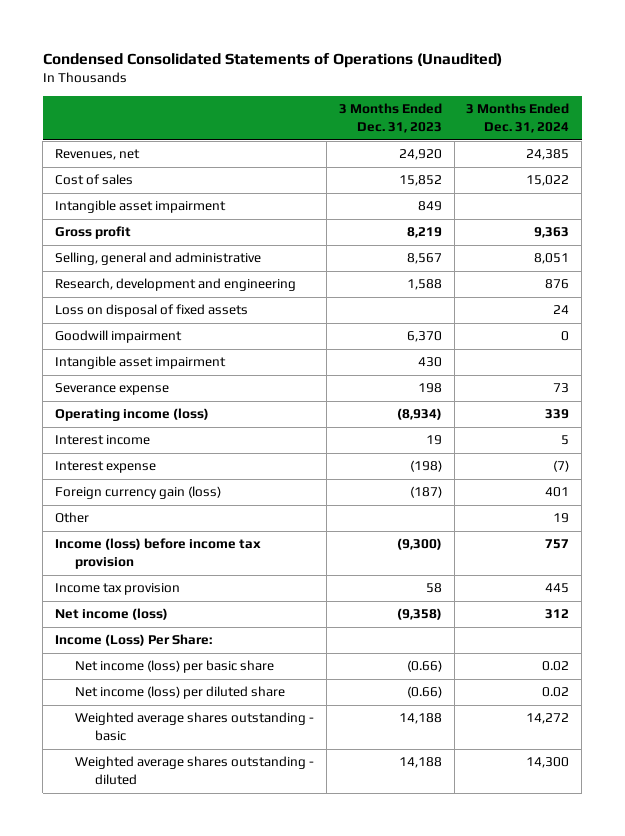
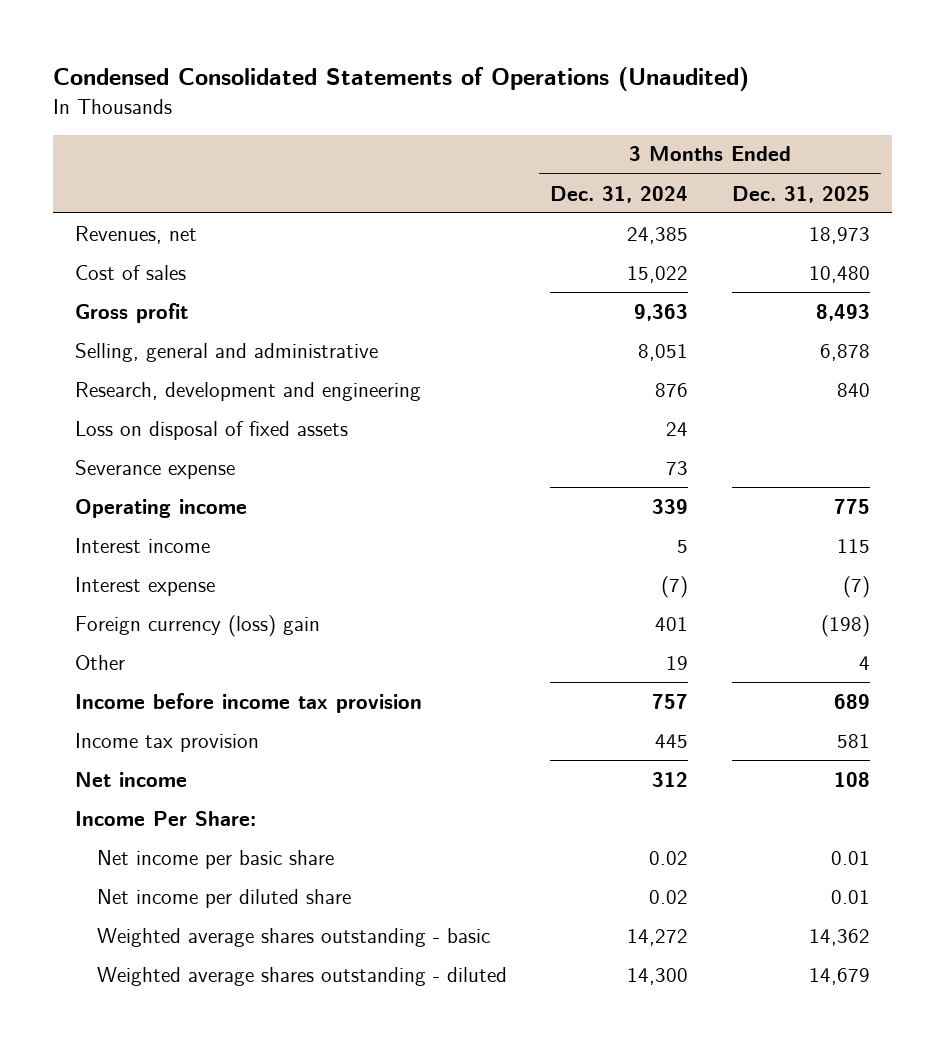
[338,103,442,133] 3 Months Ended Dec. 31, 2023 -> none
none -> [731,185,870,203] Dec. 31, 2025
[55,200,227,214] Intangible asset impairment -> none
[55,330,183,344] Goodwill impairment -> none
[55,356,227,370] Intangible asset impairment -> none
[55,408,210,422] Operating income (loss) -> [74,498,247,518] Operating income
[55,486,222,500] Foreign currency gain (loss) -> [74,614,320,637] Foreign currency (loss) gain
[55,538,262,569] Income (loss) before income tax provision -> [74,692,422,713] Income before income tax provision
[55,608,169,621] Net income (loss) -> [74,771,187,787] Net income
[55,634,213,647] Income (Loss) Per Share: -> [74,810,256,826] Income Per Share:
[74,660,274,674] Net income (loss) per basic share -> [96,849,334,869] Net income per basic share
[74,686,285,700] Net income (loss) per diluted share -> [96,888,351,908] Net income per diluted share

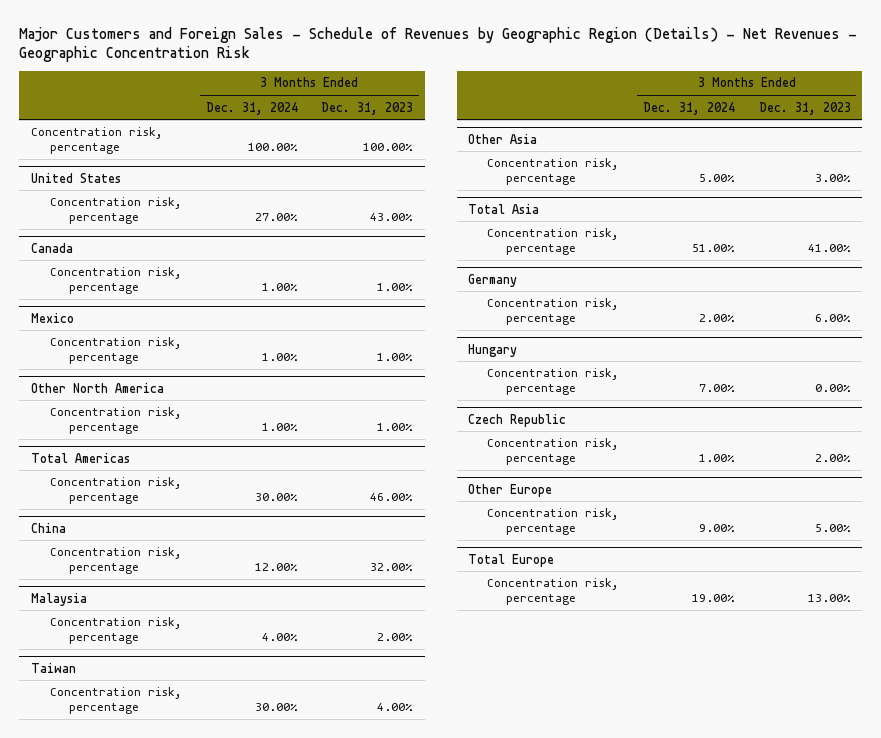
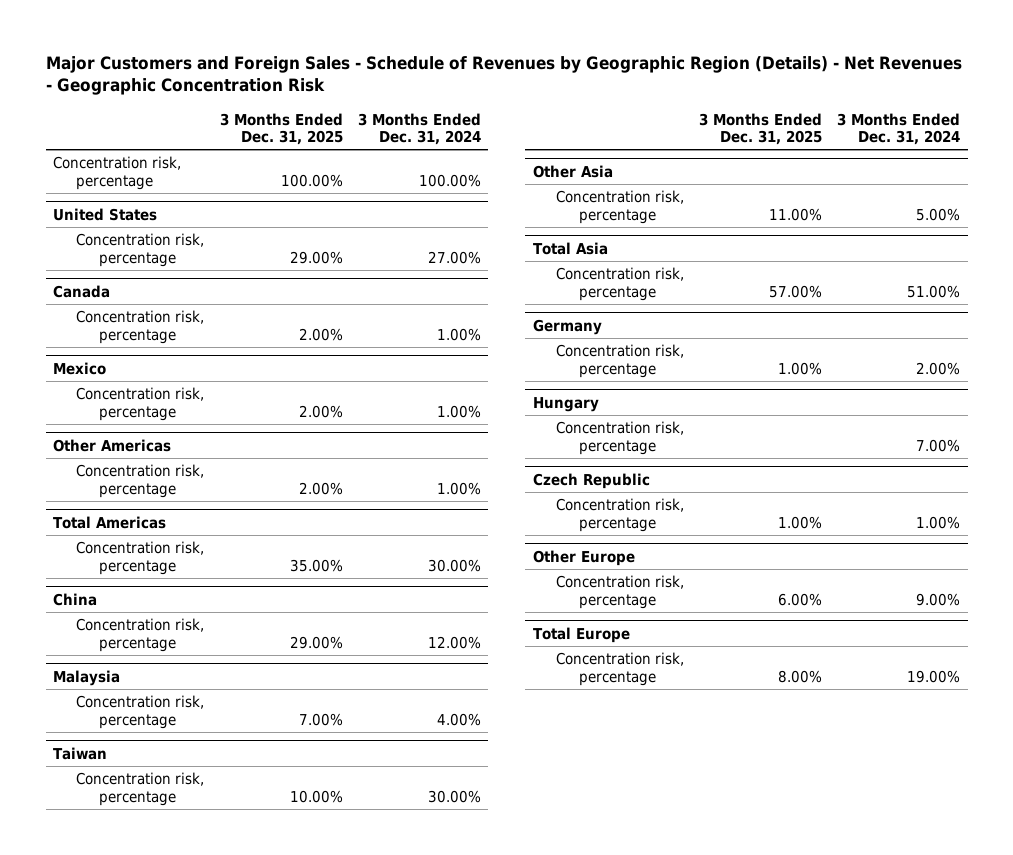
[321,101,414,115] 3 Months Ended Dec. 31, 2023 -> none
none -> [219,112,343,145] 3 Months Ended Dec. 31, 2025
[30,382,164,393] Other North America -> [53,438,172,452] Other Americas

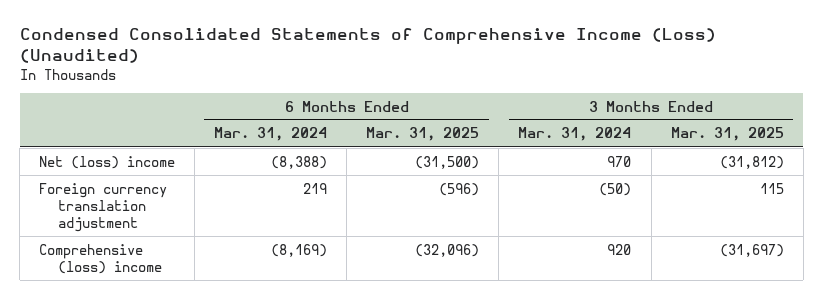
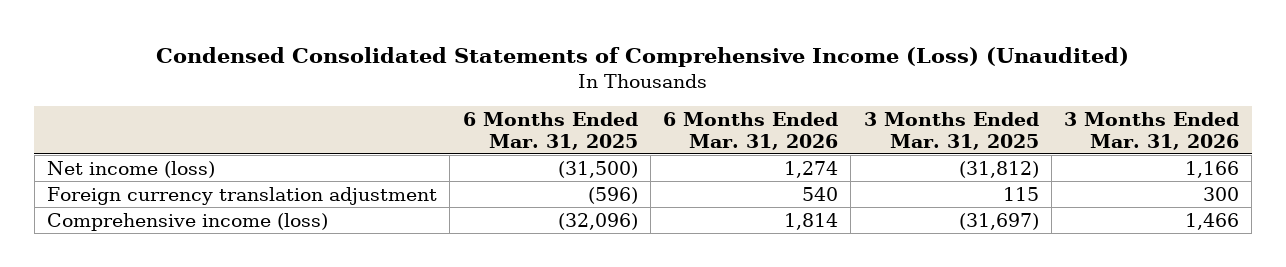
[214,127,328,142] Mar. 31, 2024 -> none
[518,127,632,142] Mar. 31, 2024 -> none
none -> [663,112,839,150] 6 Months Ended Mar. 31, 2026
none -> [1064,112,1240,150] 3 Months Ended Mar. 31, 2026
[39,155,176,169] Net (loss) income -> [47,160,216,178] Net income (loss)
[39,243,162,274] Comprehensive (loss) income -> [47,212,329,231] Comprehensive income (loss)

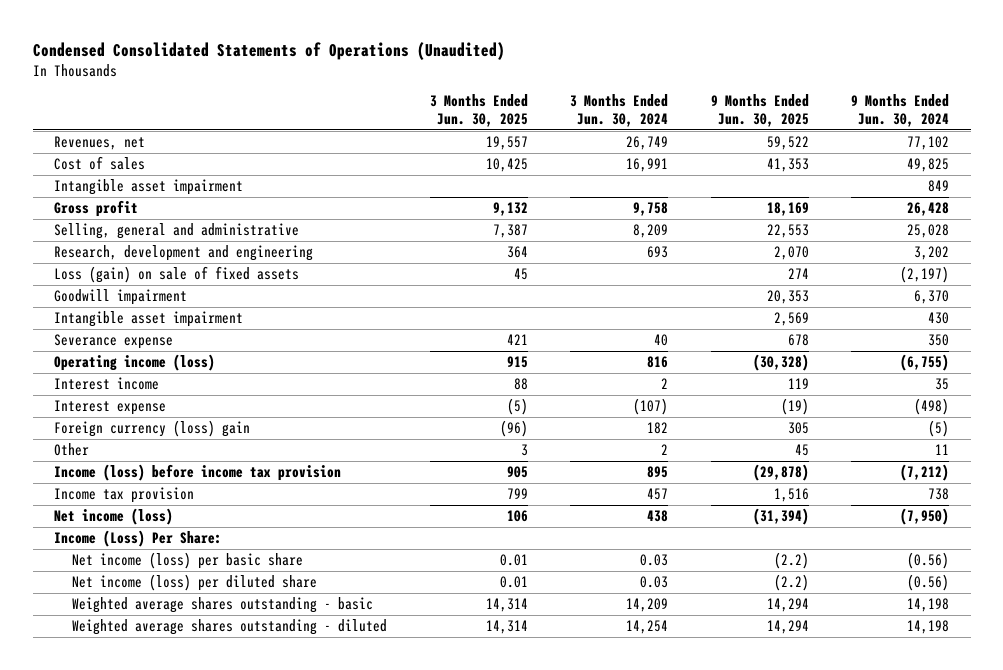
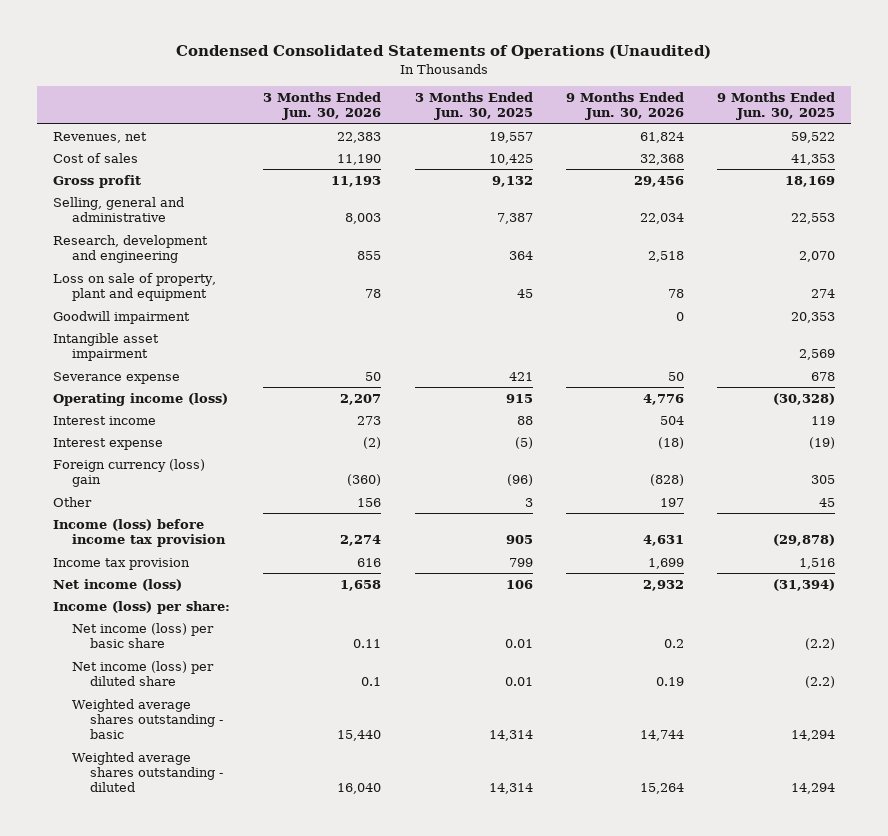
[570,94,669,128] 3 Months Ended Jun. 30, 2024 -> none
[851,94,950,128] 9 Months Ended Jun. 30, 2024 -> none
none -> [263,91,382,121] 3 Months Ended Jun. 30, 2026
none -> [565,91,684,121] 9 Months Ended Jun. 30, 2026
[54,179,244,196] Intangible asset impairment -> none
[54,266,300,284] Loss (gain) on sale of fixed assets -> [53,272,217,302] Loss on sale of property, plant and equipment
[54,530,223,548] Income (Loss) Per Share: -> [53,600,231,614] Income (loss) per share:

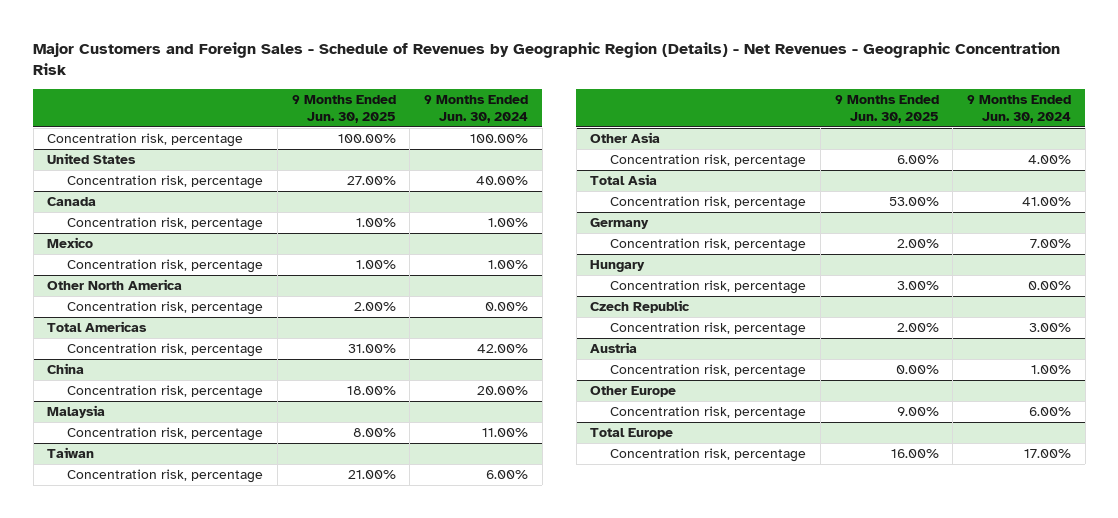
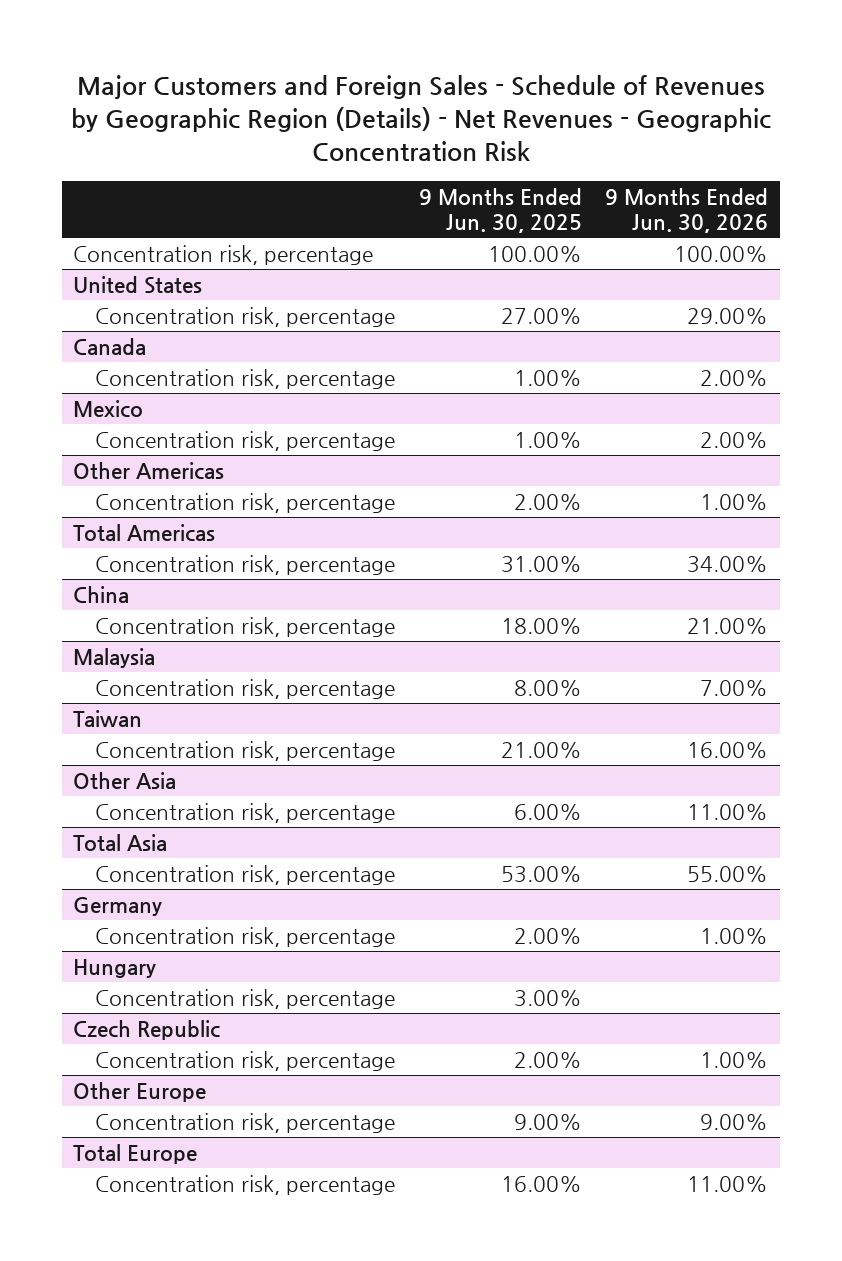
[424,94,529,123] 9 Months Ended Jun. 30, 2024 -> none
none -> [605,187,769,234] 9 Months Ended Jun. 30, 2026
[47,279,183,291] Other North America -> [73,461,225,480] Other Americas
[590,342,638,354] Austria -> none
[610,364,807,379] Concentration risk, percentage -> none

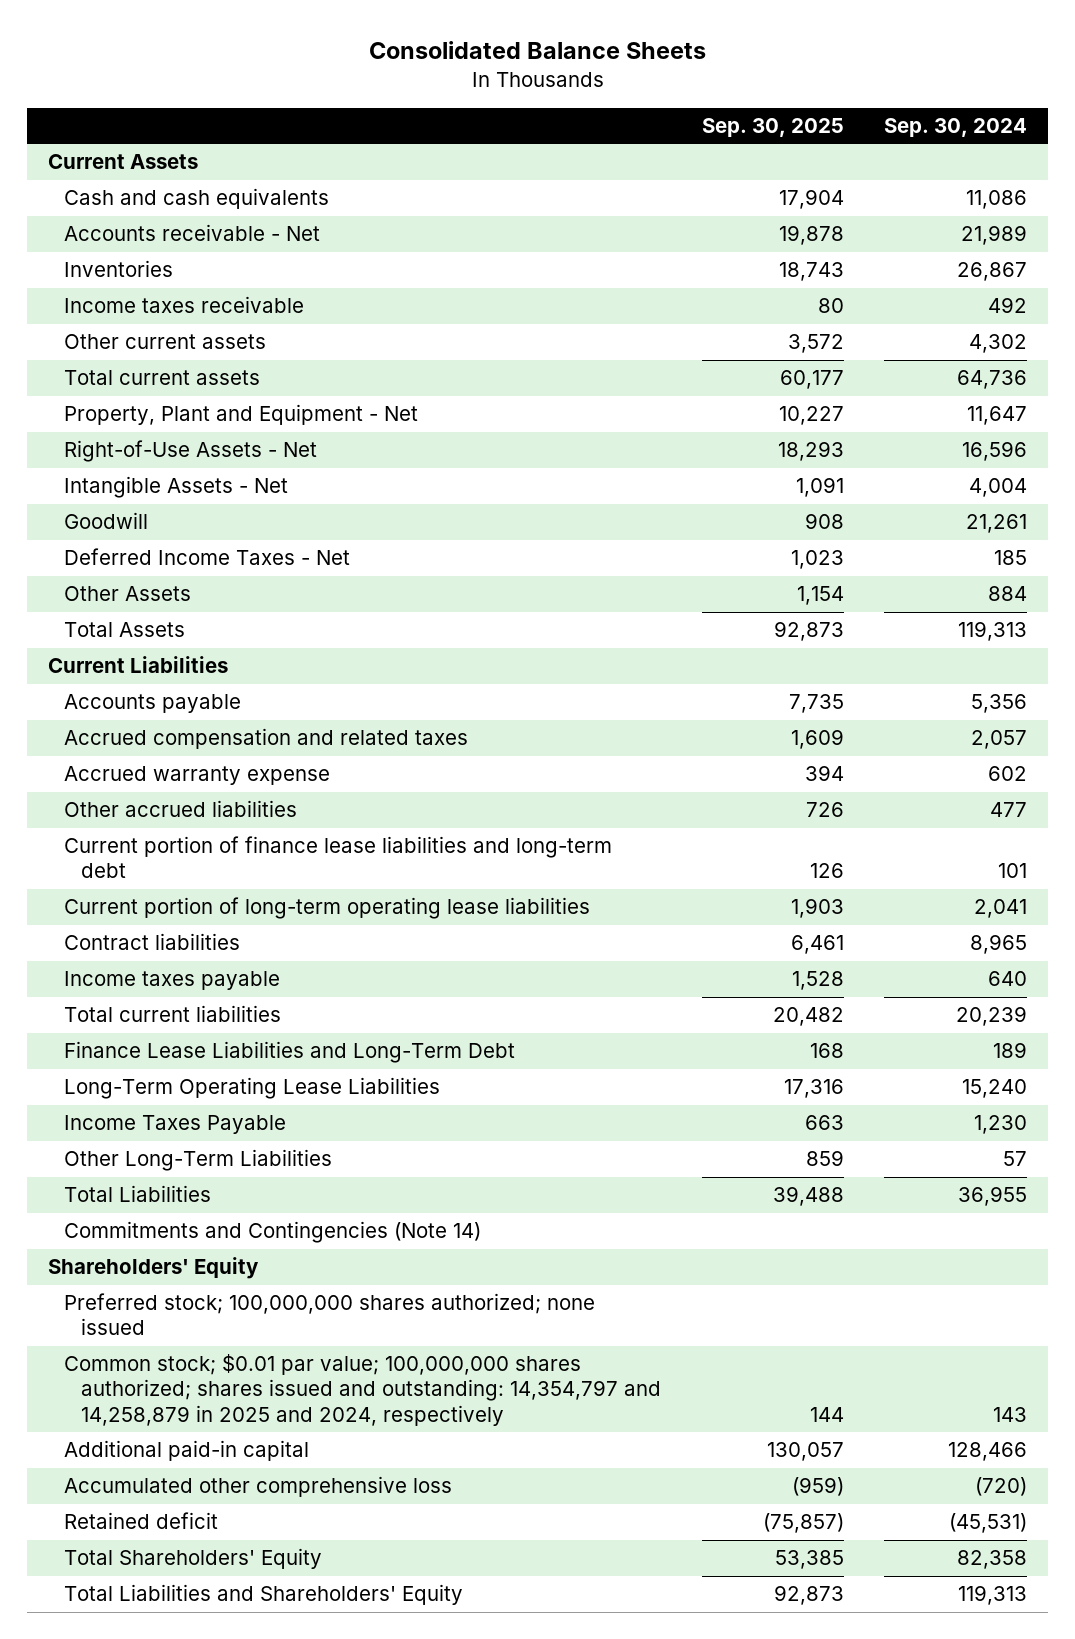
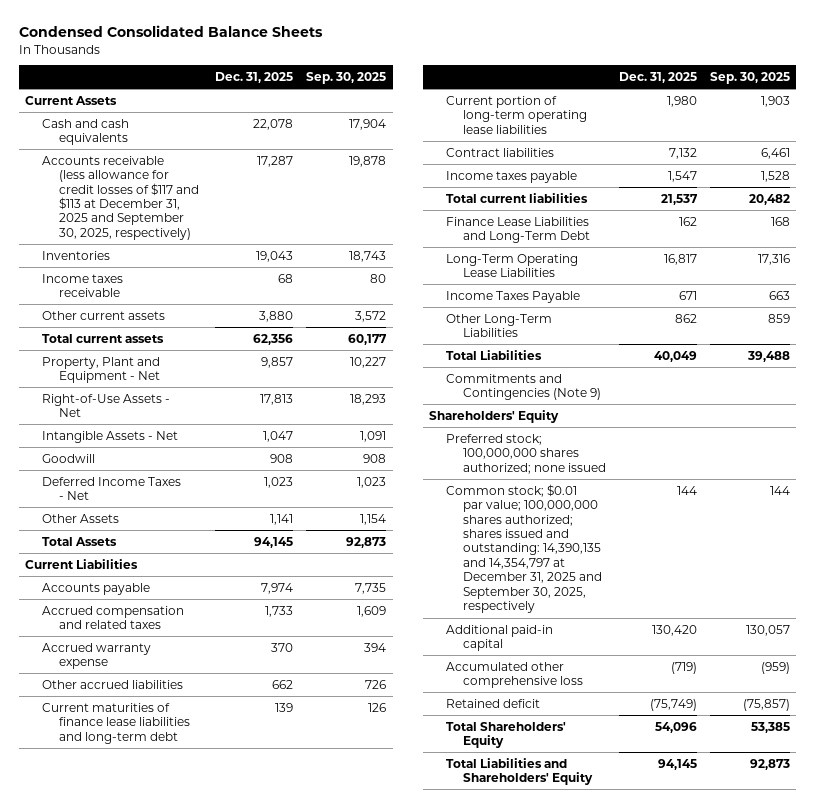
[368,41,706,60] Consolidated Balance Sheets -> [18,25,323,38] Condensed Consolidated Balance Sheets
[884,117,1028,137] Sep. 30, 2024 -> none
none -> [215,72,294,84] Dec. 31, 2025
[64,224,321,242] Accounts receivable - Net -> [42,155,200,240] Accounts receivable (less allowance for credit losses of $117 and $113 at December 31, 2025 and September 30, 2025, respectively)
[64,836,613,879] Current portion of finance lease liabilities and long-term debt -> [42,702,191,744] Current maturities of finance lease liabilities and long-term debt
[64,1221,482,1244] Commitments and Contingencies (Note 14) -> [445,373,601,401] Commitments and Contingencies (Note 9)
[64,1354,661,1426] Common stock; $0.01 par value; 100,000,000 shares authorized; shares issued and outstanding: 14,354,797 and 14,258,879 in 2025 and 2024, respectively -> [445,483,602,614] Common stock; $0.01 par value; 100,000,000 shares authorized; shares issued and outstanding: 14,390,135 and 14,354,797 at December 31, 2025 and September 30, 2025, respectively

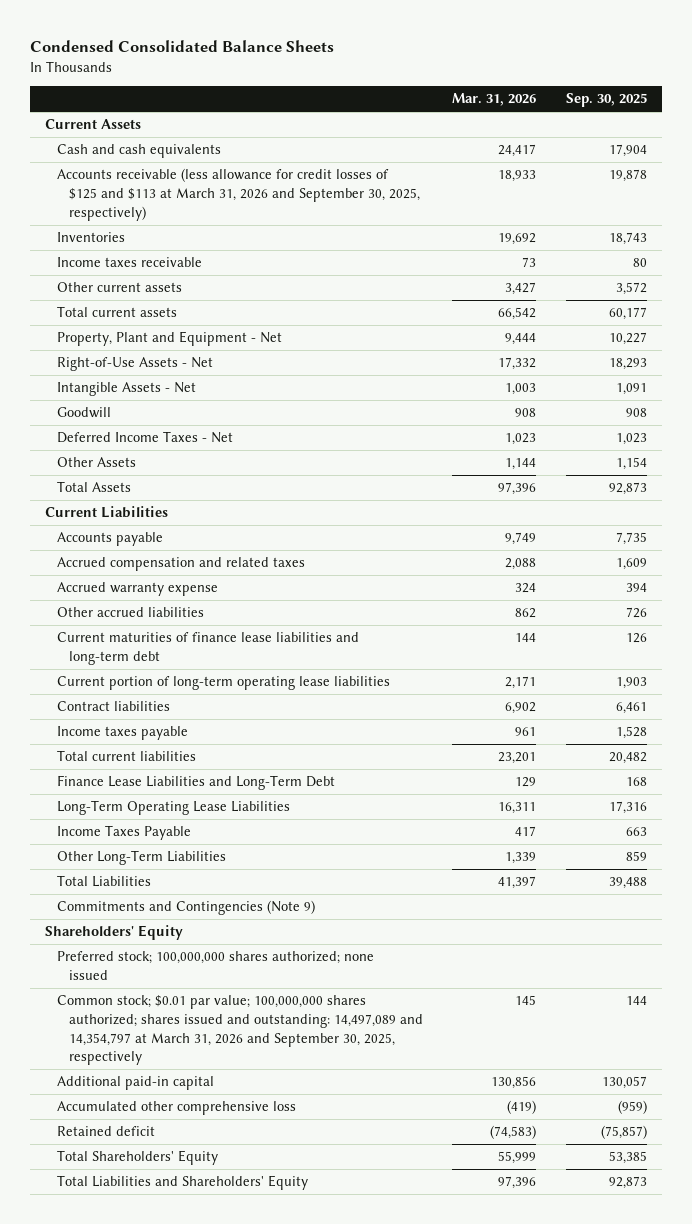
[215,72,294,84] Dec. 31, 2025 -> none
none -> [452,93,537,107] Mar. 31, 2026
[42,155,200,240] Accounts receivable (less allowance for credit losses of $117 and $113 at December 31, 2025 and September 30, 2025, respectively) -> [56,168,420,221] Accounts receivable (less allowance for credit losses of $125 and $113 at March 31, 2026 and September 30, 2025, respectively)
[445,483,602,614] Common stock; $0.01 par value; 100,000,000 shares authorized; shares issued and outstanding: 14,390,135 and 14,354,797 at December 31, 2025 and September 30, 2025, respectively -> [56,995,423,1066] Common stock; $0.01 par value; 100,000,000 shares authorized; shares issued and outstanding: 14,497,089 and 14,354,797 at March 31, 2026 and September 30, 2025, respectively

